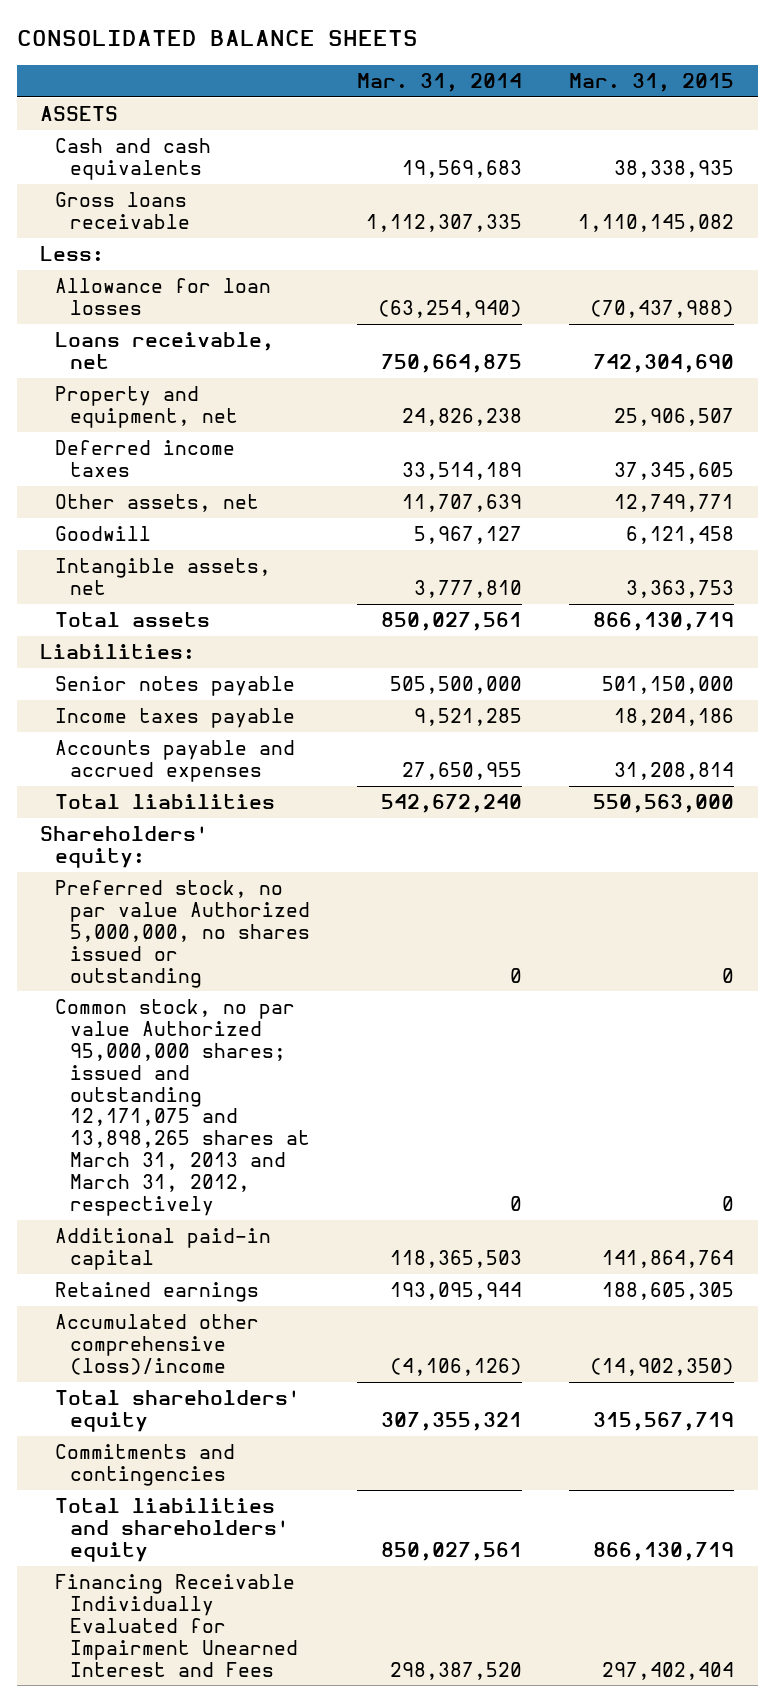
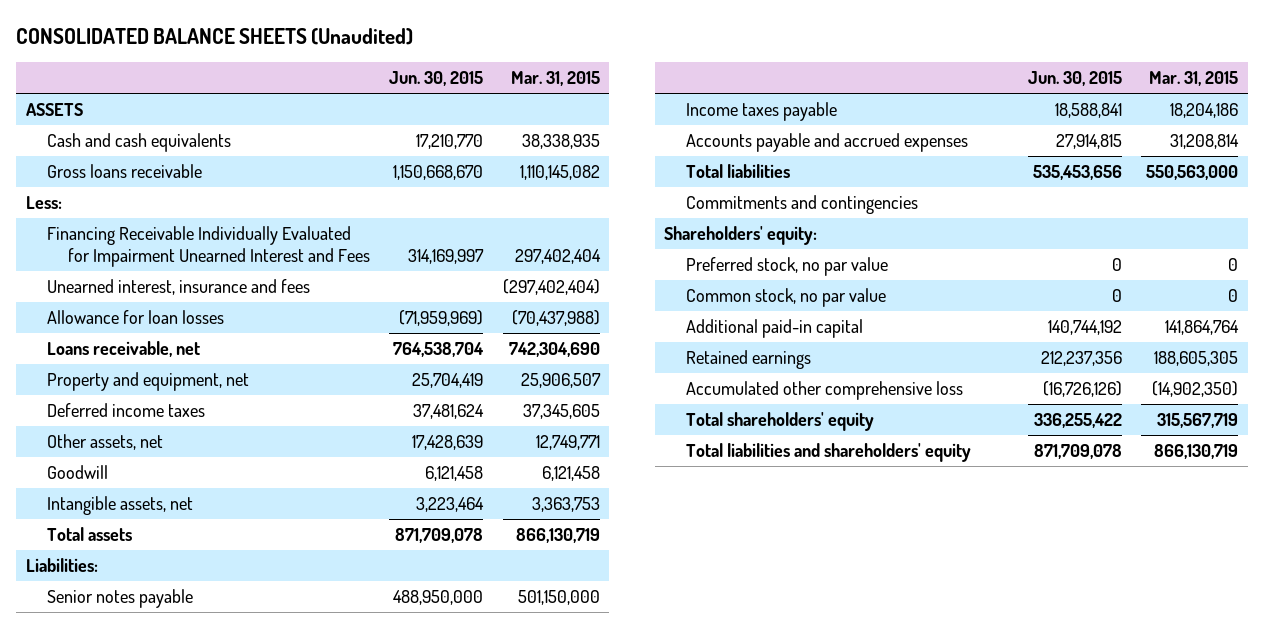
[16,29,418,46] CONSOLIDATED BALANCE SHEETS -> [15,28,413,46] CONSOLIDATED BALANCE SHEETS (Unaudited)
[357,72,523,92] Mar. 31, 2014 -> none
none -> [389,71,484,87] Jun. 30, 2015
[55,1574,298,1677] Financing Receivable Individually Evaluated for Impairment Unearned Interest and Fees -> [46,226,370,267] Financing Receivable Individually Evaluated for Impairment Unearned Interest and Fees
none -> [46,279,310,296] Unearned interest, insurance and fees
[55,1444,236,1486] Commitments and contingencies -> [685,195,918,215] Commitments and contingencies
[55,880,310,988] Preferred stock, no par value Authorized 5,000,000, no shares issued or outstanding -> [685,257,888,277] Preferred stock, no par value
[55,999,310,1216] Common stock, no par value Authorized 95,000,000 shares; issued and outstanding 12,171,075 and 13,898,265 shares at March 31, 2013 and March 31, 2012, respectively -> [685,288,886,308] Common stock, no par value
[55,1314,260,1375] Accumulated other comprehensive (loss)/income -> [685,381,963,401] Accumulated other comprehensive loss

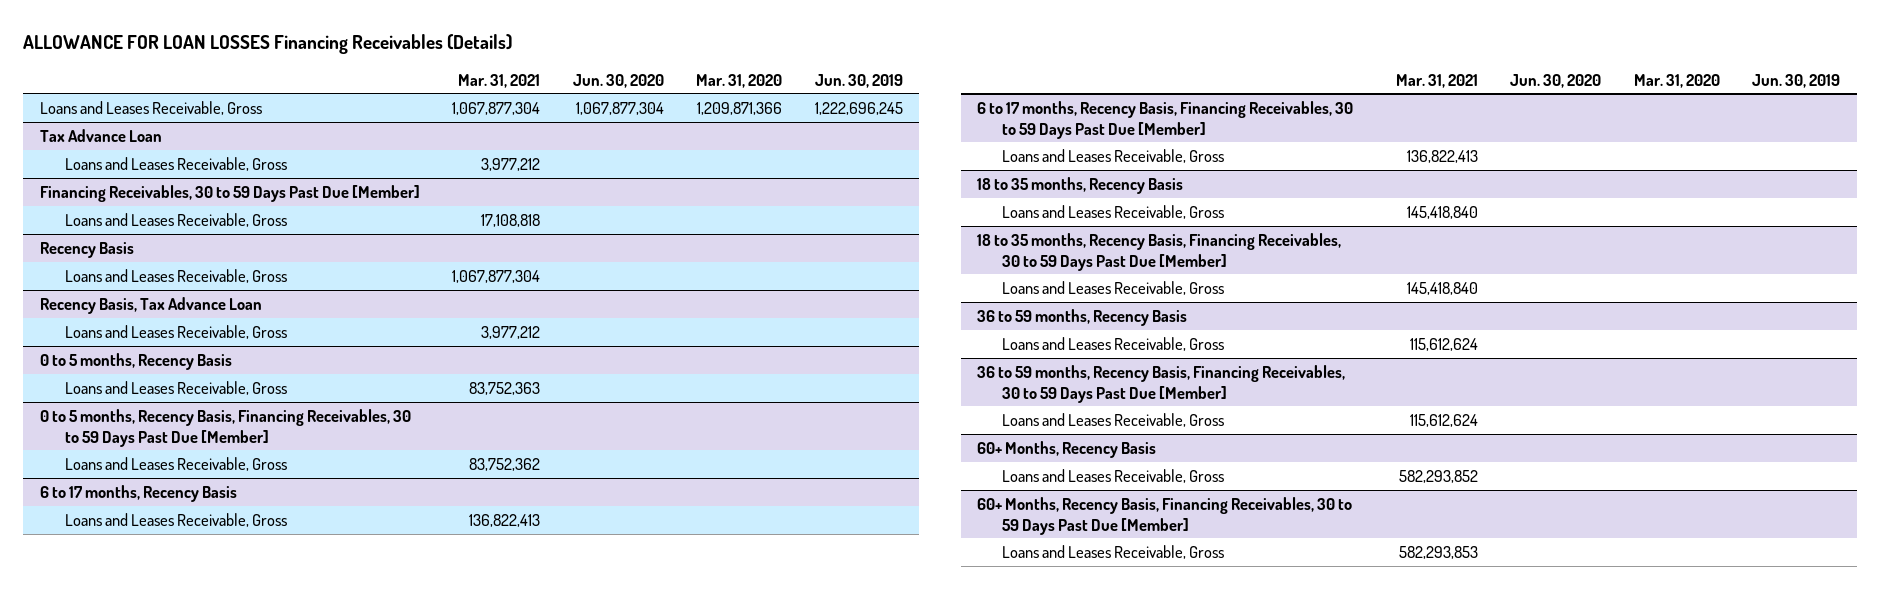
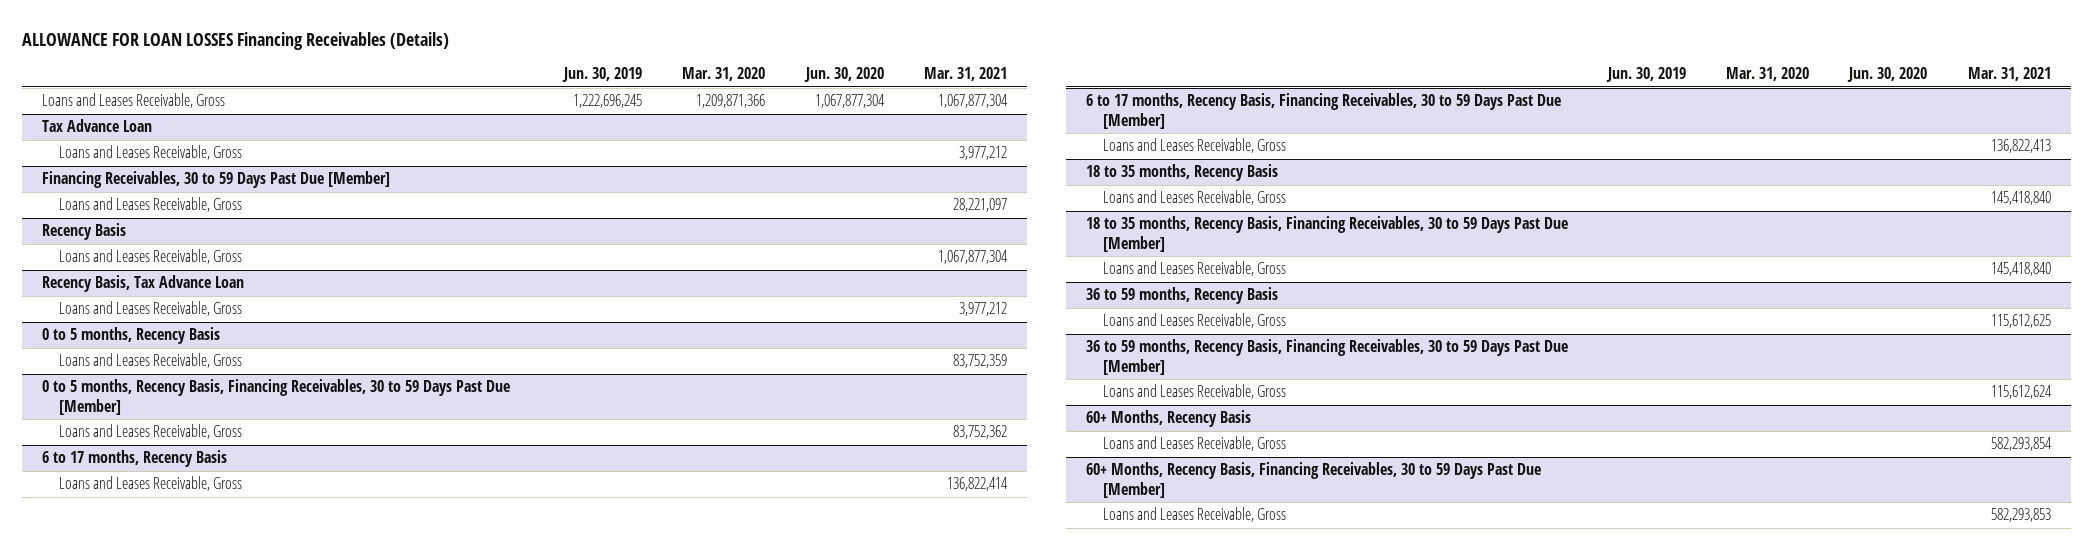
[481,213,541,227] 17,108,818 -> [952,198,1007,213] 28,221,097
[469,381,541,395] 83,752,363 -> [952,354,1007,369] 83,752,359
[469,513,541,527] 136,822,413 -> [946,477,1008,492] 136,822,414
[1409,337,1478,351] 115,612,624 -> [1990,314,2051,329] 115,612,625
[1398,469,1478,483] 582,293,852 -> [1990,437,2052,452] 582,293,854

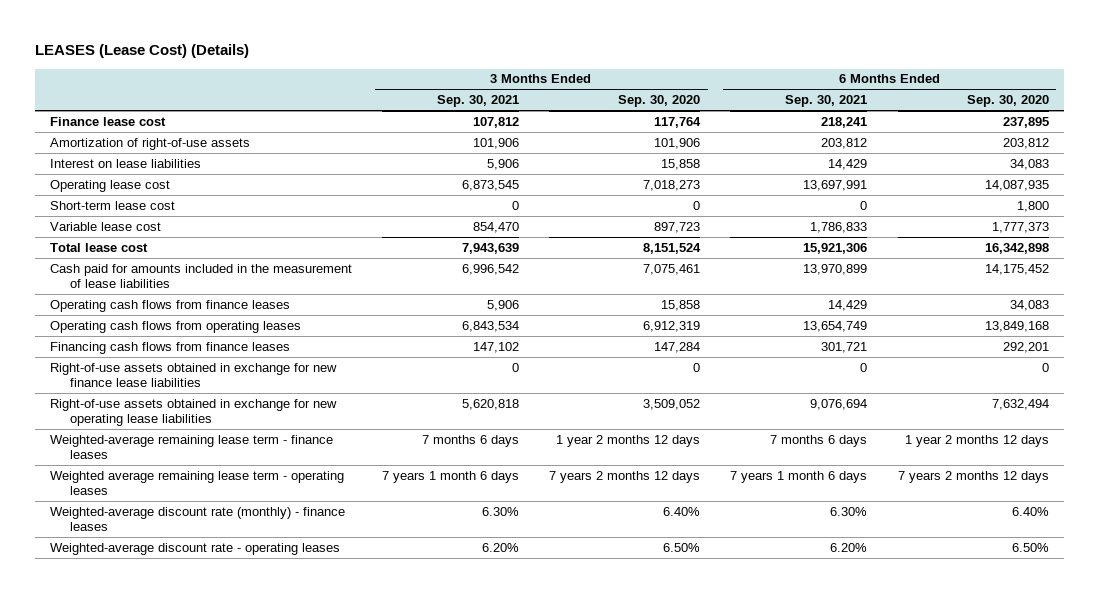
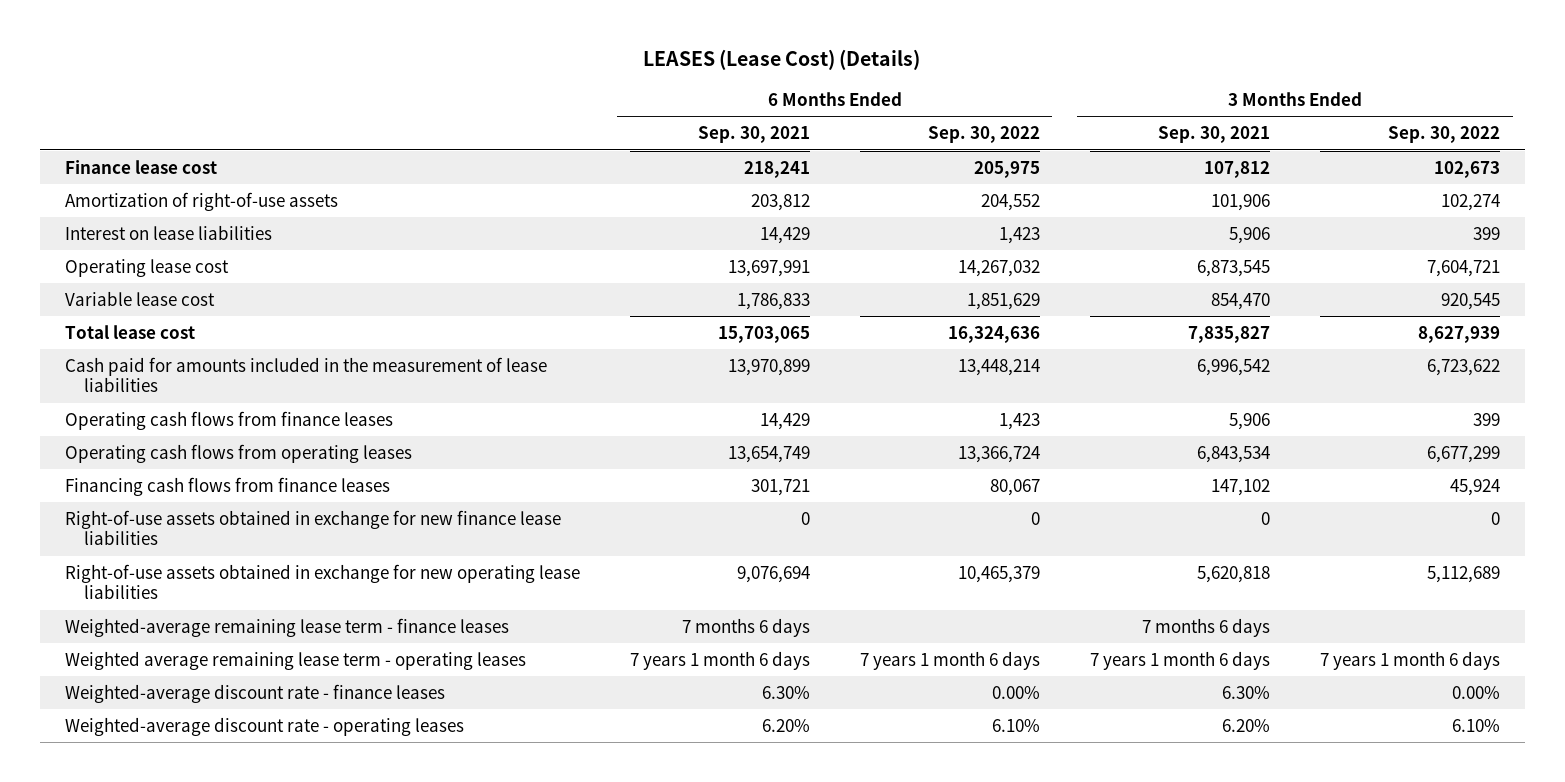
[618,95,701,108] Sep. 30, 2020 -> none
[966,95,1049,108] Sep. 30, 2020 -> none
none -> [927,126,1040,144] Sep. 30, 2022
none -> [1387,126,1500,144] Sep. 30, 2022
[50,200,176,210] Short-term lease cost -> none
[462,242,520,254] 7,943,639 -> [1187,325,1270,343] 7,835,827
[803,242,868,254] 15,921,306 -> [717,325,810,343] 15,703,065
[50,506,346,532] Weighted-average discount rate (monthly) - finance leases -> [64,683,445,703] Weighted-average discount rate - finance leases

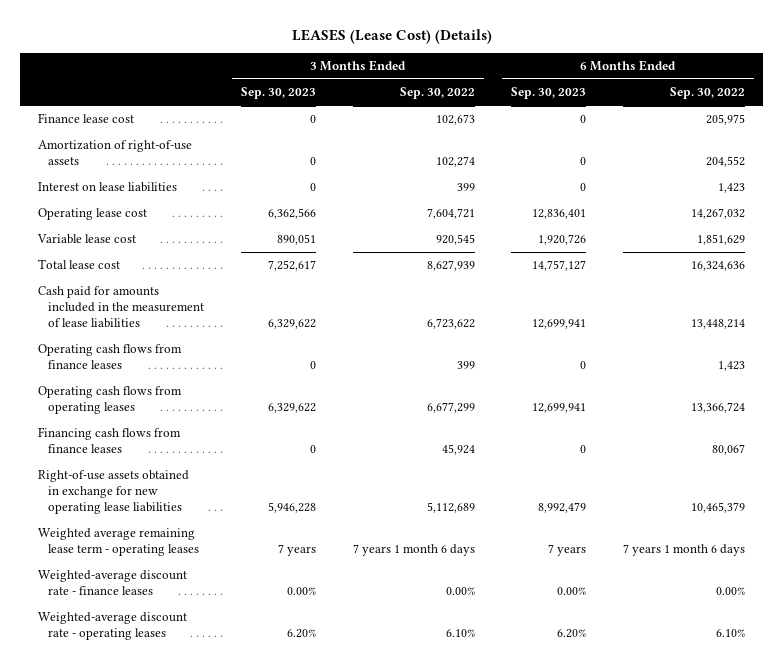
[697,126,810,144] Sep. 30, 2021 -> none
[1157,126,1270,144] Sep. 30, 2021 -> none
none -> [241,87,317,100] Sep. 30, 2023
none -> [511,87,587,100] Sep. 30, 2023
[64,509,561,546] Right-of-use assets obtained in exchange for new finance lease liabilities -> none
[64,617,509,637] Weighted-average remaining lease term - finance leases -> none

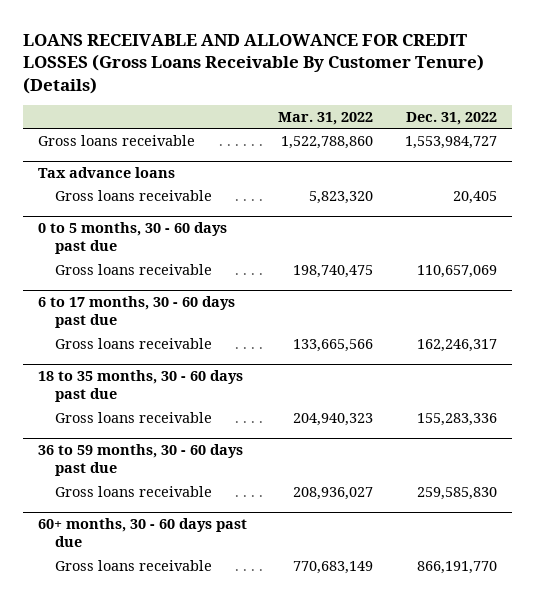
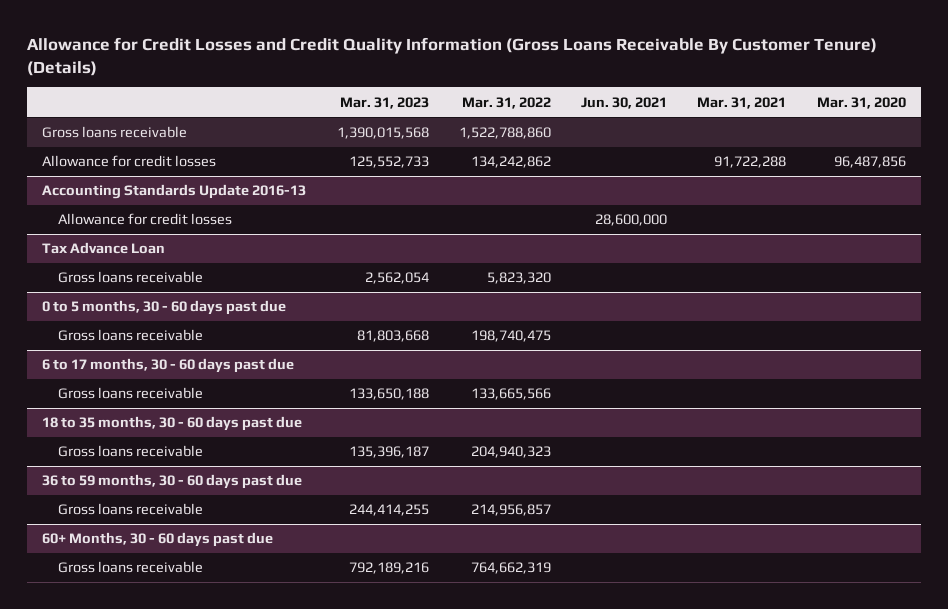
[22,33,484,94] LOANS RECEIVABLE AND ALLOWANCE FOR CREDIT LOSSES (Gross Loans Receivable By Customer Tenure) (Details) -> [27,36,878,76] Allowance for Credit Losses and Credit Quality Information (Gross Loans Receivable By Customer Tenure) (Details)
[405,112,497,126] Dec. 31, 2022 -> none
none -> [339,96,429,109] Mar. 31, 2023
none -> [581,96,668,109] Jun. 30, 2021
none -> [697,96,787,109] Mar. 31, 2021
none -> [816,96,906,109] Mar. 31, 2020
none -> [42,155,217,168] Allowance for credit losses
none -> [42,184,307,200] Accounting Standards Update 2016-13
none -> [58,213,233,226] Allowance for credit losses
[38,167,176,179] Tax advance loans -> [42,242,166,255] Tax Advance Loan
[293,486,374,500] 208,936,027 -> [470,504,551,517] 214,956,857
[38,518,248,548] 60+ months, 30 - 60 days past due -> [42,532,274,548] 60+ Months, 30 - 60 days past due
[293,560,374,574] 770,683,149 -> [470,562,551,575] 764,662,319

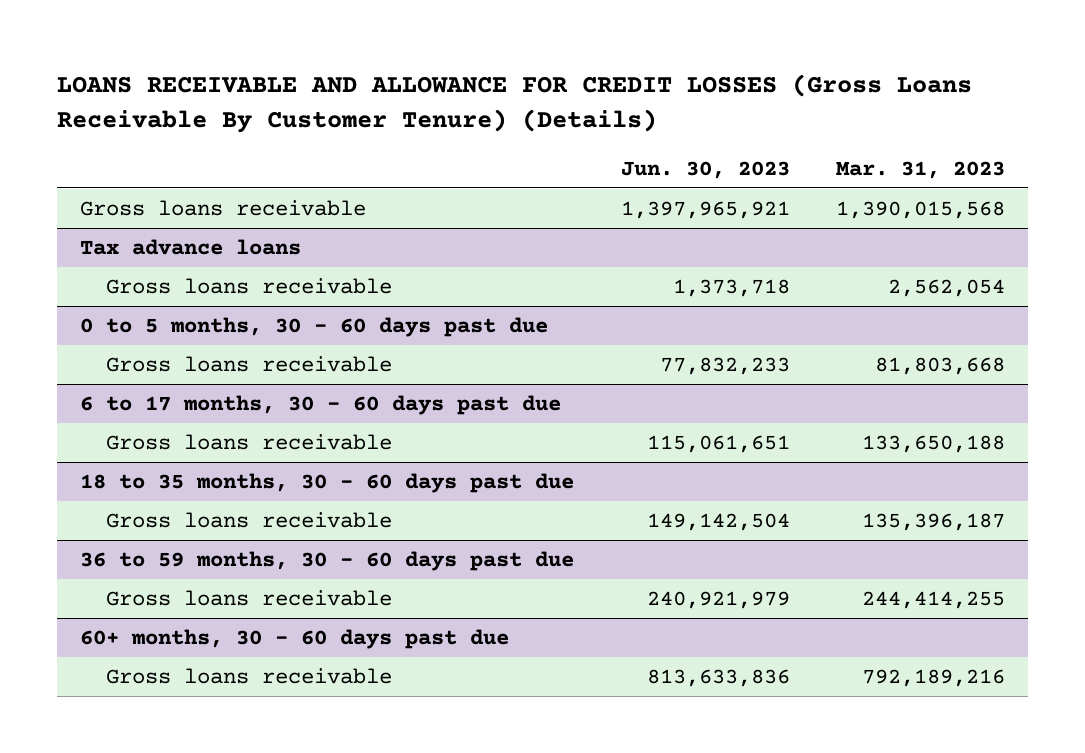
[27,36,878,76] Allowance for Credit Losses and Credit Quality Information (Gross Loans Receivable By Customer Tenure) (Details) -> [57,73,973,133] LOANS RECEIVABLE AND ALLOWANCE FOR CREDIT LOSSES (Gross Loans Receivable By Customer Tenure) (Details)
[461,96,551,109] Mar. 31, 2022 -> none
[581,96,668,109] Jun. 30, 2021 -> none
[697,96,787,109] Mar. 31, 2021 -> none
[816,96,906,109] Mar. 31, 2020 -> none
none -> [620,160,790,179] Jun. 30, 2023
[42,155,217,168] Allowance for credit losses -> none
[42,184,307,200] Accounting Standards Update 2016-13 -> none
[58,213,233,226] Allowance for credit losses -> none
[42,242,166,255] Tax Advance Loan -> [80,238,302,255] Tax advance loans
[42,532,274,548] 60+ Months, 30 - 60 days past due -> [80,628,510,649] 60+ months, 30 - 60 days past due

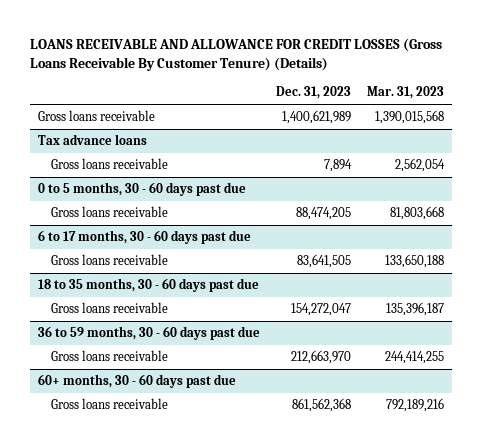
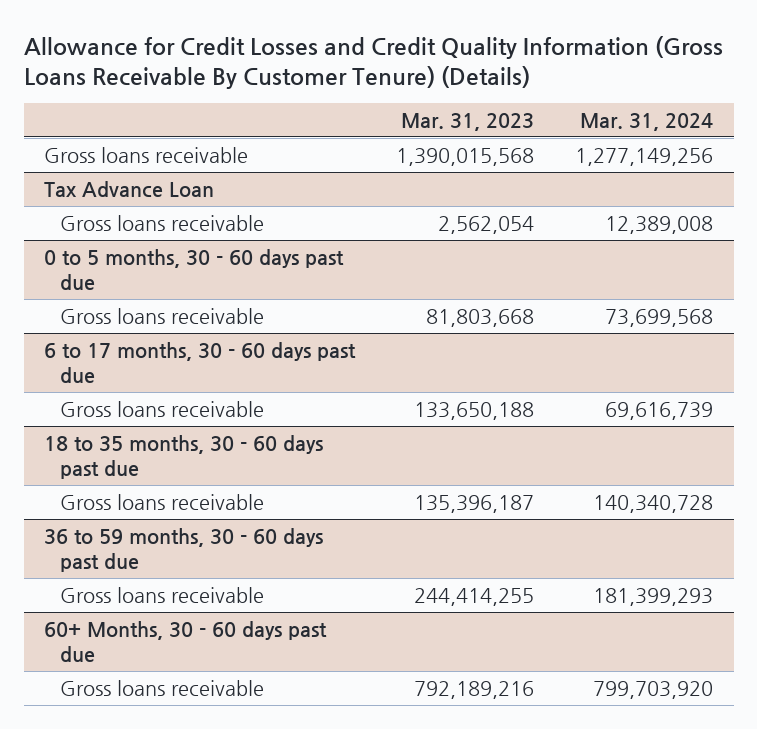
[29,37,442,71] LOANS RECEIVABLE AND ALLOWANCE FOR CREDIT LOSSES (Gross Loans Receivable By Customer Tenure) (Details) -> [23,35,723,89] Allowance for Credit Losses and Credit Quality Information (Gross Loans Receivable By Customer Tenure) (Details)
[276,86,352,100] Dec. 31, 2023 -> none
none -> [580,112,714,131] Mar. 31, 2024
[37,134,147,146] Tax advance loans -> [44,180,215,198] Tax Advance Loan
[37,374,236,389] 60+ months, 30 - 60 days past due -> [44,620,328,662] 60+ Months, 30 - 60 days past due

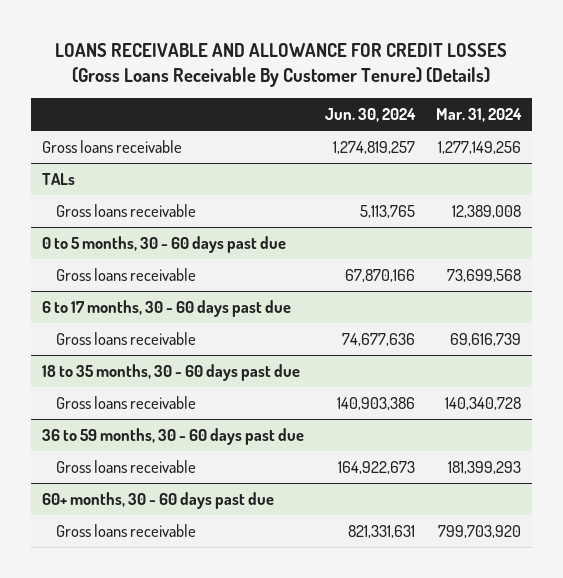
[23,35,723,89] Allowance for Credit Losses and Credit Quality Information (Gross Loans Receivable By Customer Tenure) (Details) -> [55,42,508,87] LOANS RECEIVABLE AND ALLOWANCE FOR CREDIT LOSSES (Gross Loans Receivable By Customer Tenure) (Details)
[401,112,535,131] Mar. 31, 2023 -> none
none -> [324,108,416,123] Jun. 30, 2024
[44,180,215,198] Tax Advance Loan -> [41,172,75,185] TALs
[44,620,328,662] 60+ Months, 30 - 60 days past due -> [41,491,274,509] 60+ months, 30 - 60 days past due

